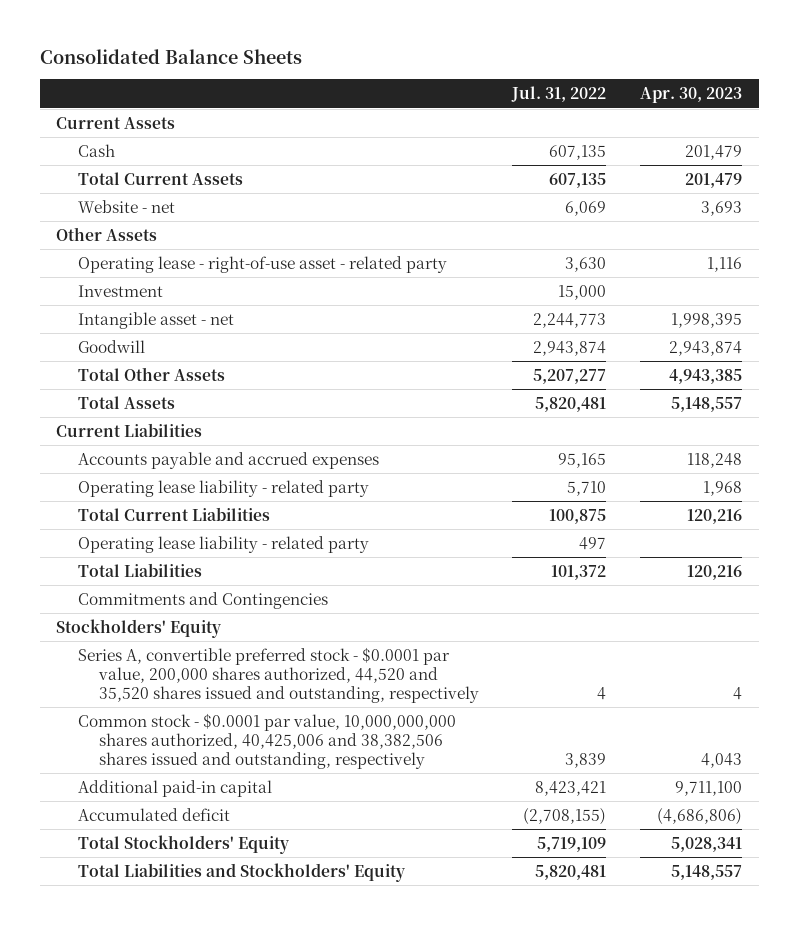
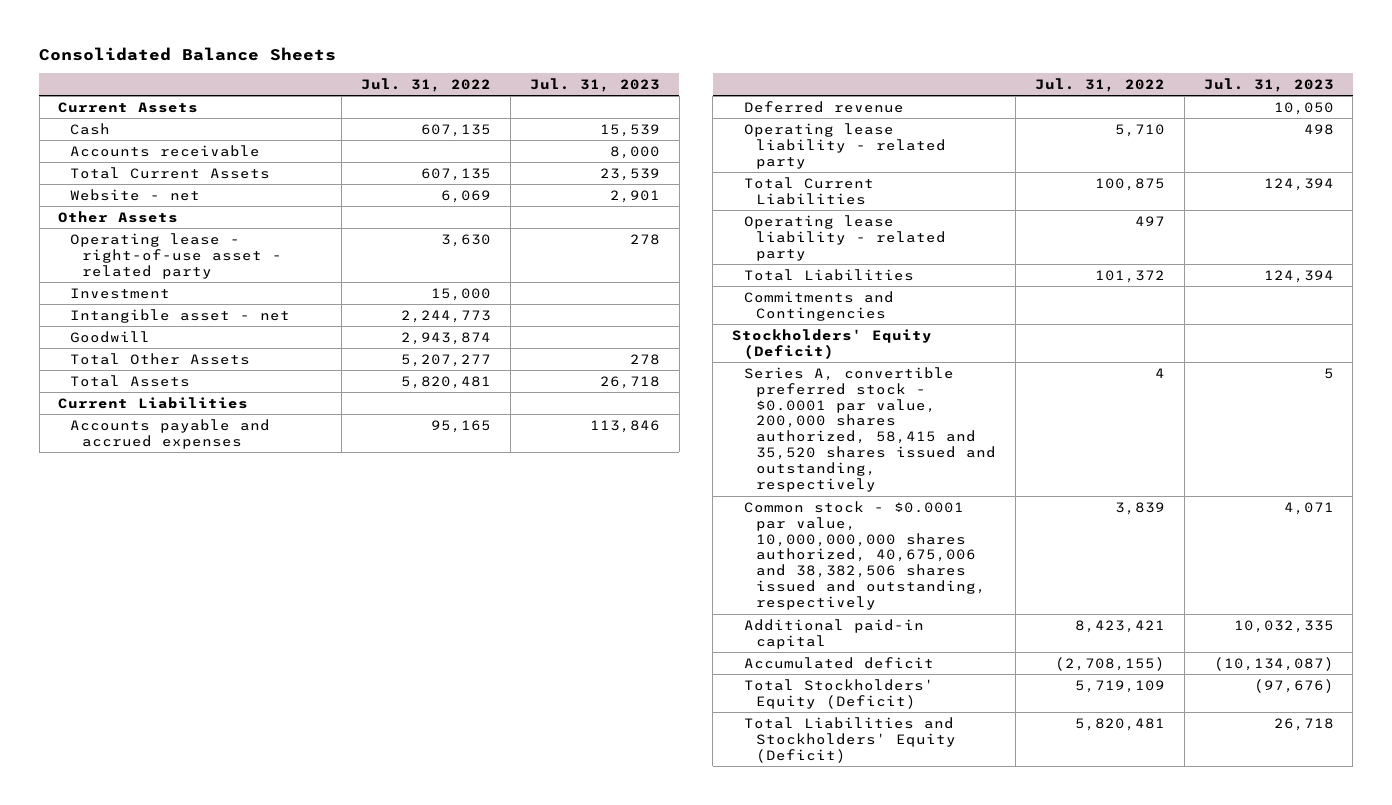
[639,87,742,104] Apr. 30, 2023 -> none
none -> [529,77,660,92] Jul. 31, 2023
none -> [70,144,261,157] Accounts receivable
none -> [744,100,905,113] Deferred revenue
[56,618,222,638] Stockholders' Equity -> [732,328,933,359] Stockholders' Equity (Deficit)
[77,646,479,703] Series A, convertible preferred stock - $0.0001 par value, 200,000 shares authorized, 44,520 and 35,520 shares issued and outstanding, respectively -> [744,366,996,493] Series A, convertible preferred stock - $0.0001 par value, 200,000 shares authorized, 58,415 and 35,520 shares issued and outstanding, respectively
[77,712,456,769] Common stock - $0.0001 par value, 10,000,000,000 shares authorized, 40,425,006 and 38,382,506 shares issued and outstanding, respectively -> [744,500,986,611] Common stock - $0.0001 par value, 10,000,000,000 shares authorized, 40,675,006 and 38,382,506 shares issued and outstanding, respectively
[77,834,289,854] Total Stockholders' Equity -> [744,678,935,709] Total Stockholders' Equity (Deficit)
[77,862,405,882] Total Liabilities and Stockholders' Equity -> [744,716,956,763] Total Liabilities and Stockholders' Equity (Deficit)

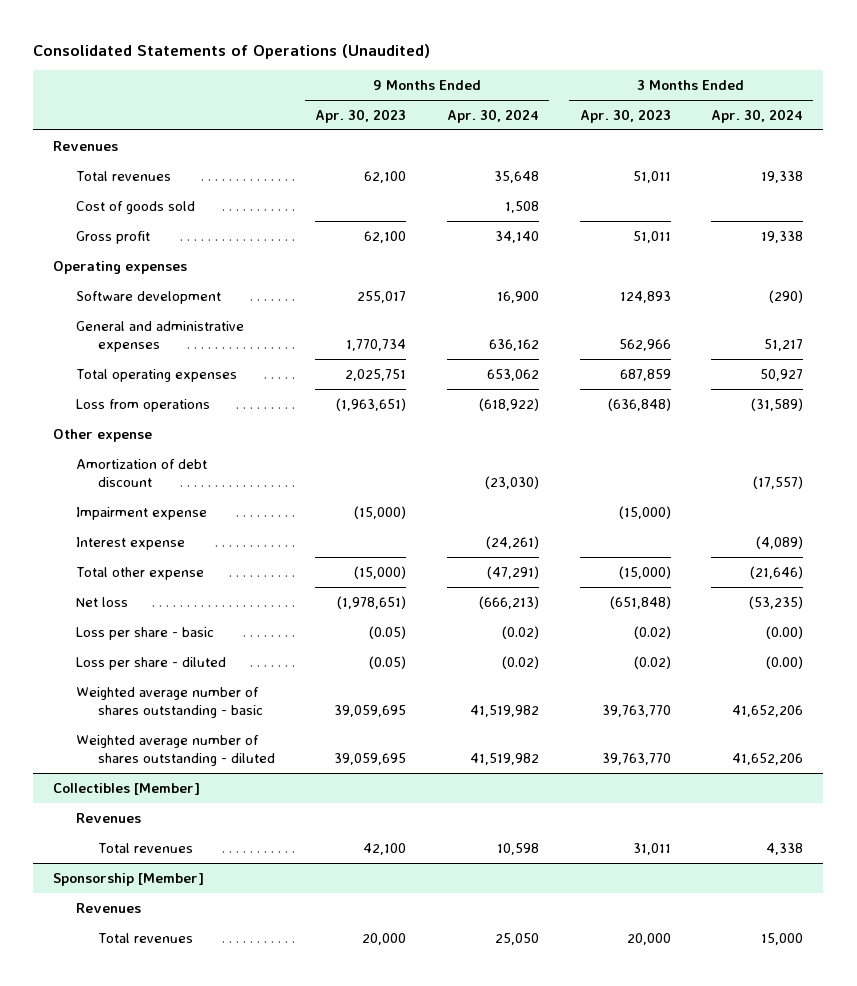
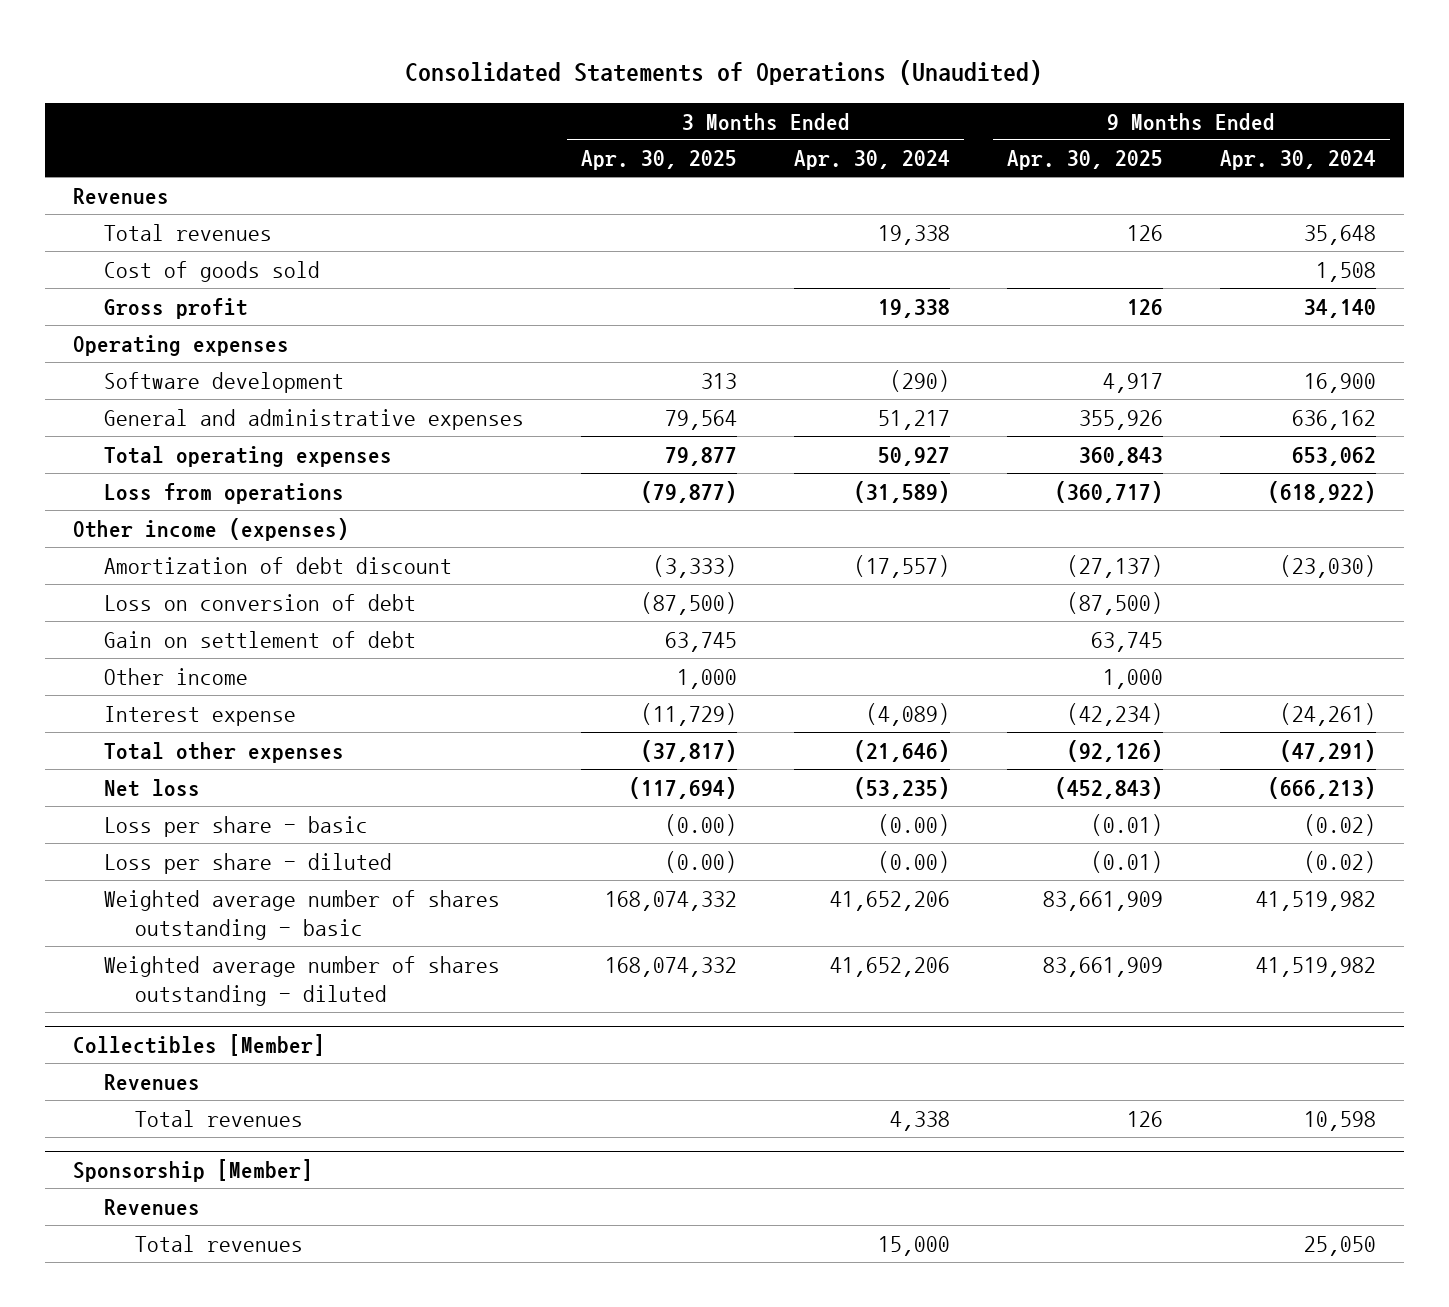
[315,108,407,123] Apr. 30, 2023 -> none
[579,108,671,123] Apr. 30, 2023 -> none
none -> [581,150,738,171] Apr. 30, 2025
none -> [1006,150,1163,171] Apr. 30, 2025
[53,428,153,442] Other expense -> [73,517,350,541] Other income (expenses)
[75,506,207,520] Impairment expense -> none
none -> [104,593,417,611] Loss on conversion of debt
none -> [104,630,417,648] Gain on settlement of debt
none -> [104,667,249,685] Other income
[75,566,204,580] Total other expense -> [104,741,345,763] Total other expenses

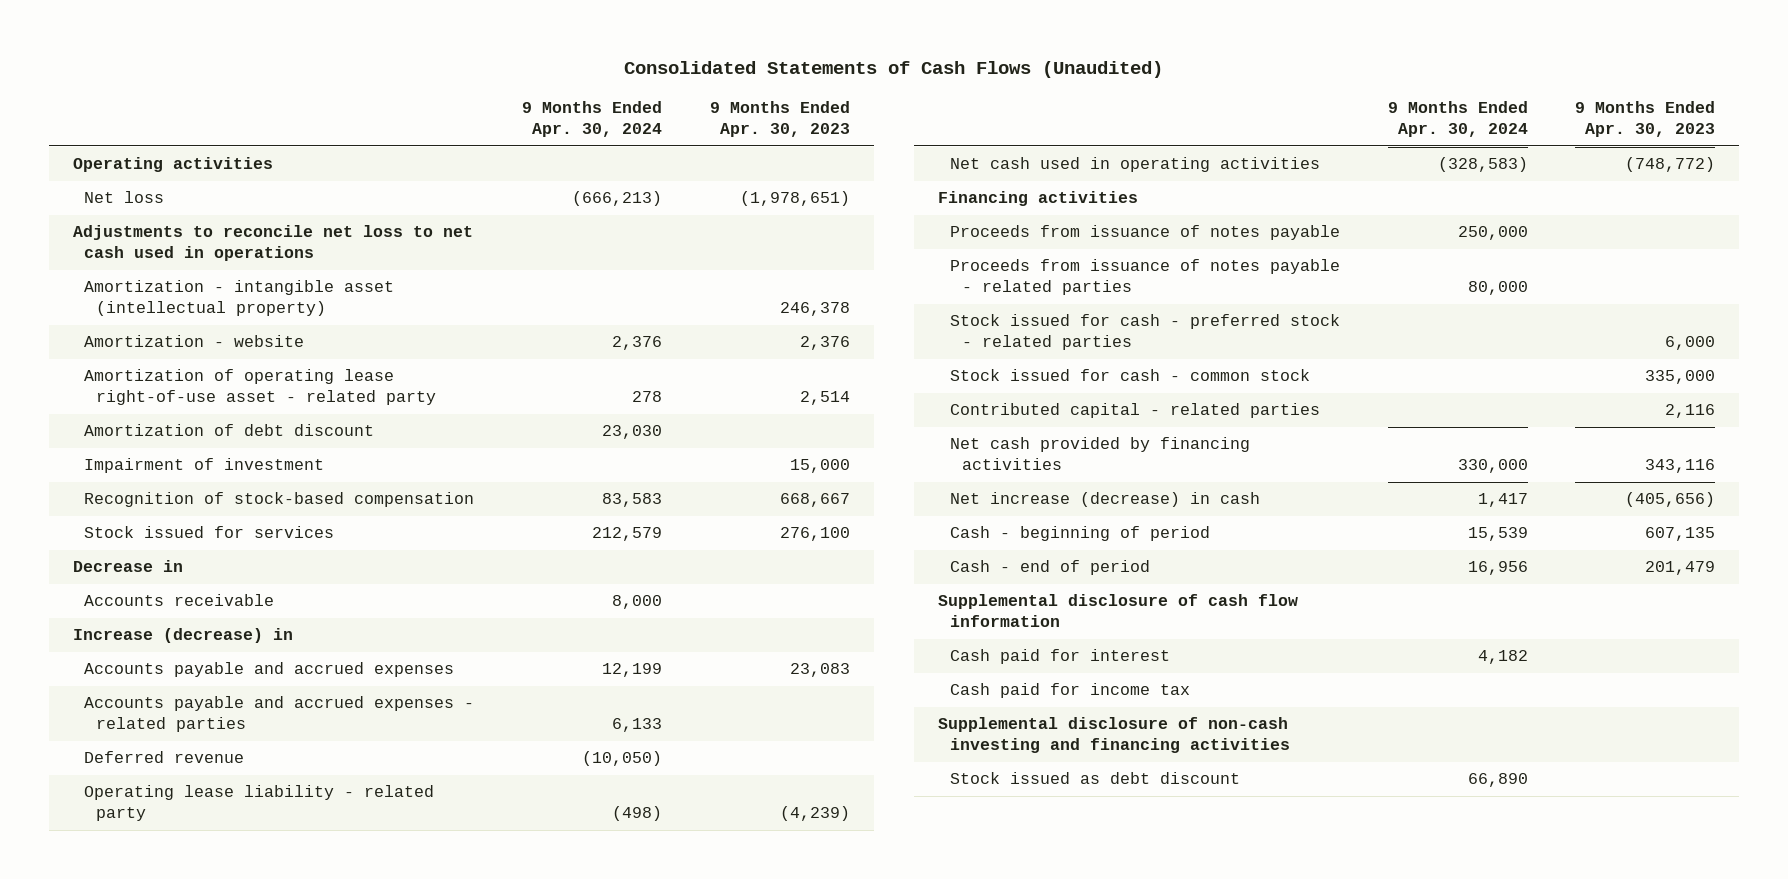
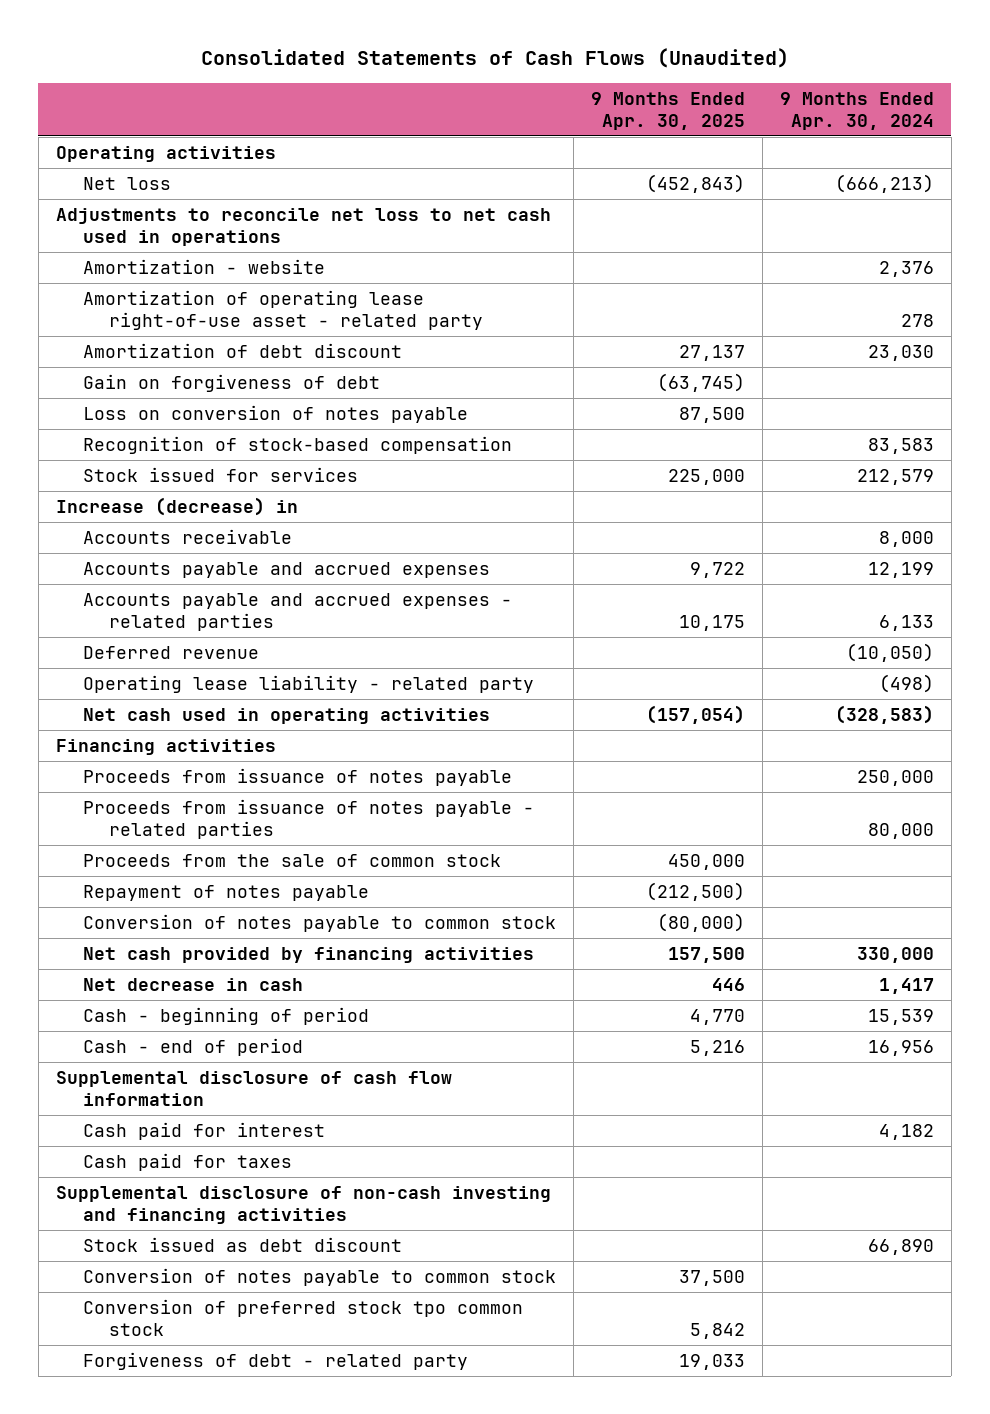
[709,100,850,138] 9 Months Ended Apr. 30, 2023 -> none
none -> [590,91,745,130] 9 Months Ended Apr. 30, 2025
[84,280,395,317] Amortization - intangible asset (intellectual property) -> none
[84,458,325,474] Impairment of investment -> none
none -> [82,373,380,392] Gain on forgiveness of debt
none -> [82,404,468,423] Loss on conversion of notes payable
[72,560,183,573] Decrease in -> none
[84,594,275,607] Accounts receivable -> [82,528,292,544] Accounts receivable
[949,314,1340,351] Stock issued for cash - preferred stock - related parties -> none
[949,403,1320,419] Contributed capital - related parties -> none
[949,369,1310,382] Stock issued for cash - common stock -> [82,853,501,867] Proceeds from the sale of common stock
none -> [82,884,369,901] Repayment of notes payable
none -> [82,913,556,932] Conversion of notes payable to common stock
[949,492,1260,508] Net increase (decrease) in cash -> [82,977,303,991] Net decrease in cash
[949,683,1190,699] Cash paid for income tax -> [82,1152,292,1171] Cash paid for taxes
none -> [82,1267,556,1286] Conversion of notes payable to common stock
none -> [82,1298,523,1336] Conversion of preferred stock tpo common stock
none -> [82,1351,468,1370] Forgiveness of debt - related party

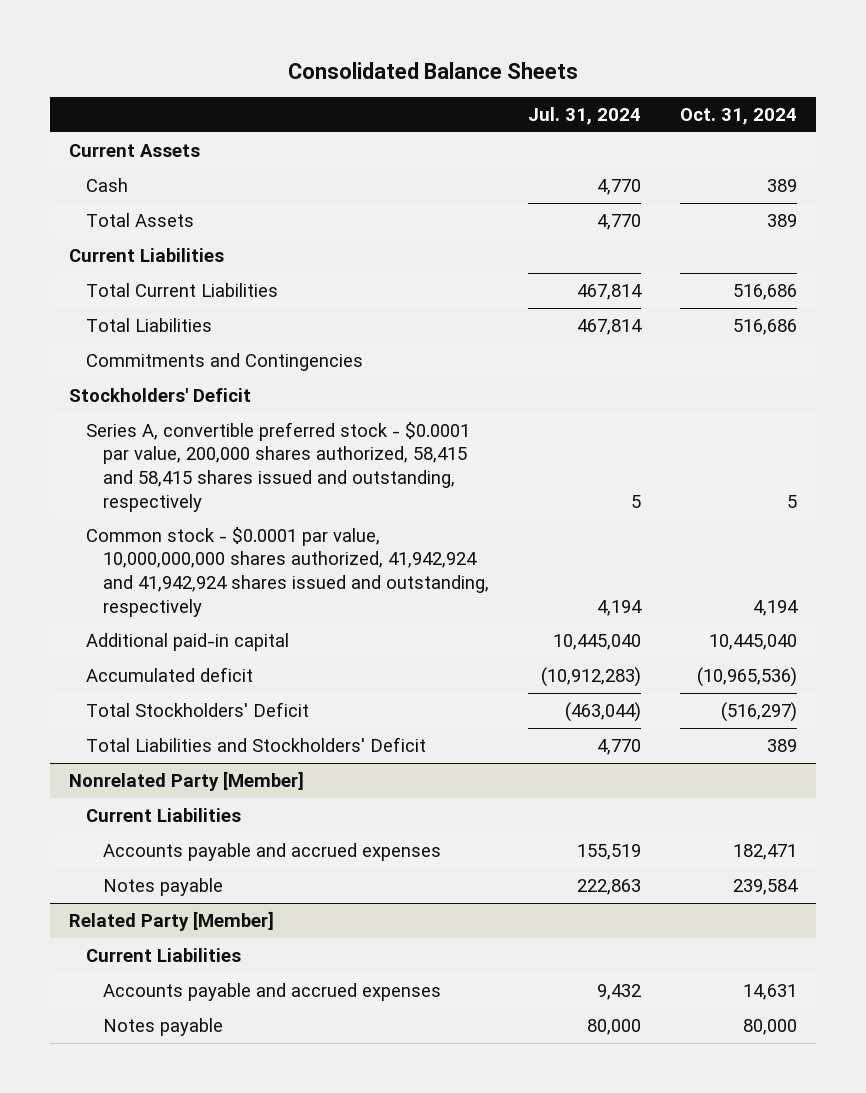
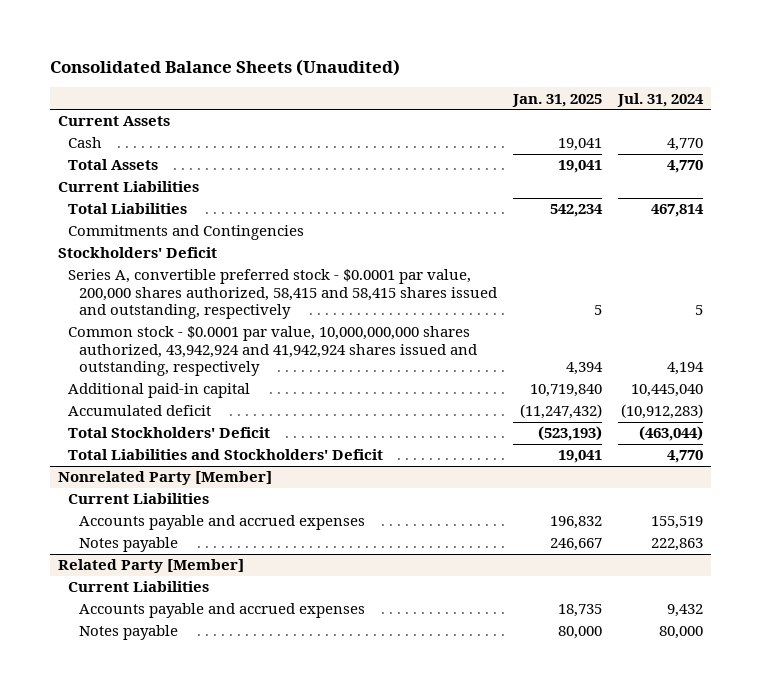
[287,61,578,79] Consolidated Balance Sheets -> [49,58,400,76] Consolidated Balance Sheets (Unaudited)
[679,107,797,125] Oct. 31, 2024 -> none
none -> [511,93,602,107] Jan. 31, 2025
[86,282,279,297] Total Current Liabilities -> none
[86,526,490,617] Common stock - $0.0001 par value, 10,000,000,000 shares authorized, 41,942,924 and 41,942,924 shares issued and outstanding, respectively -> [68,326,477,377] Common stock - $0.0001 par value, 10,000,000,000 shares authorized, 43,942,924 and 41,942,924 shares issued and outstanding, respectively

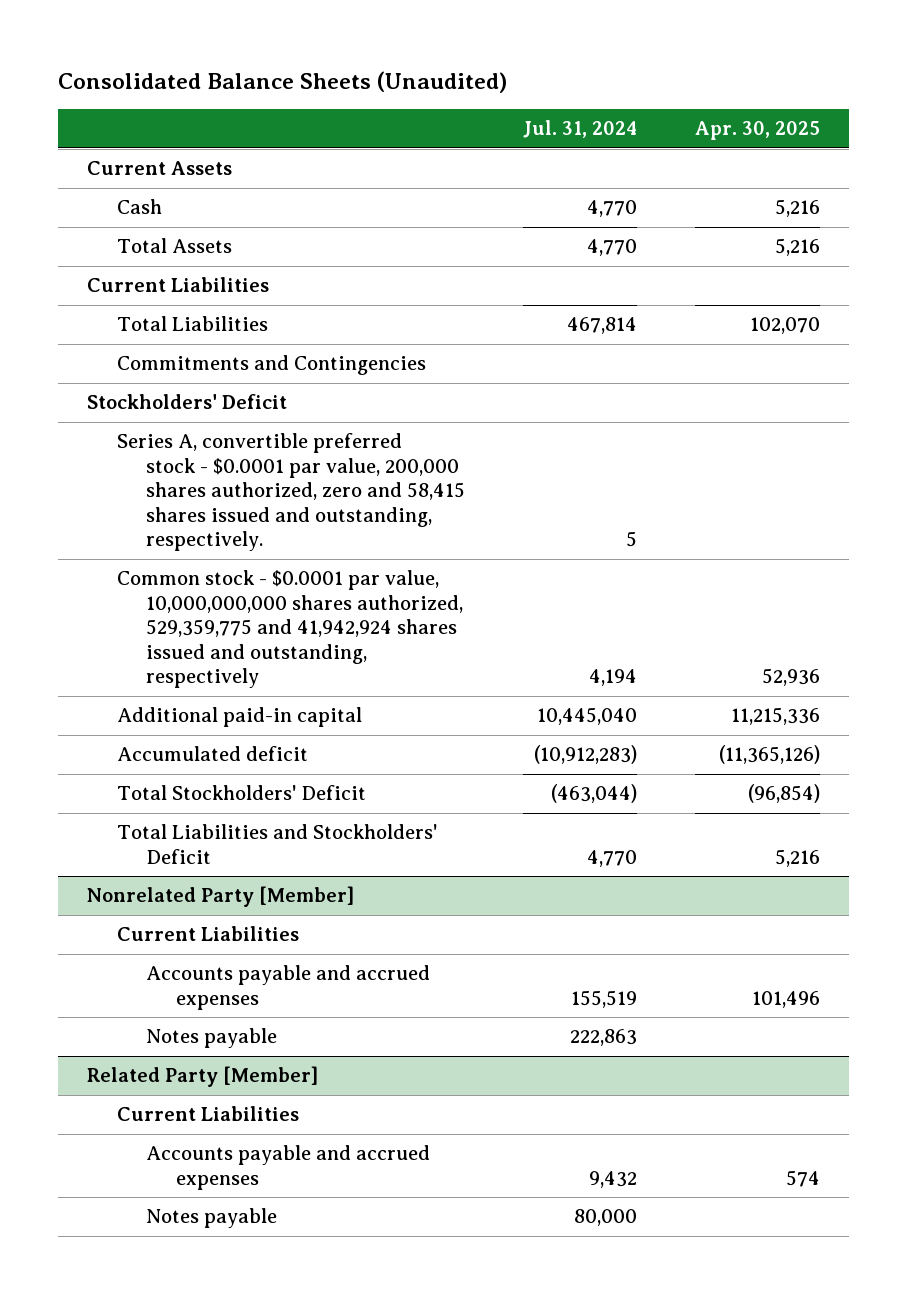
[511,93,602,107] Jan. 31, 2025 -> none
none -> [694,121,820,141] Apr. 30, 2025
[68,269,497,320] Series A, convertible preferred stock - $0.0001 par value, 200,000 shares authorized, 58,415 and 58,415 shares issued and outstanding, respectively -> [116,433,466,552] Series A, convertible preferred stock - $0.0001 par value, 200,000 shares authorized, zero and 58,415 shares issued and outstanding, respectively.
[68,326,477,377] Common stock - $0.0001 par value, 10,000,000,000 shares authorized, 43,942,924 and 41,942,924 shares issued and outstanding, respectively -> [116,570,464,689] Common stock - $0.0001 par value, 10,000,000,000 shares authorized, 529,359,775 and 41,942,924 shares issued and outstanding, respectively

